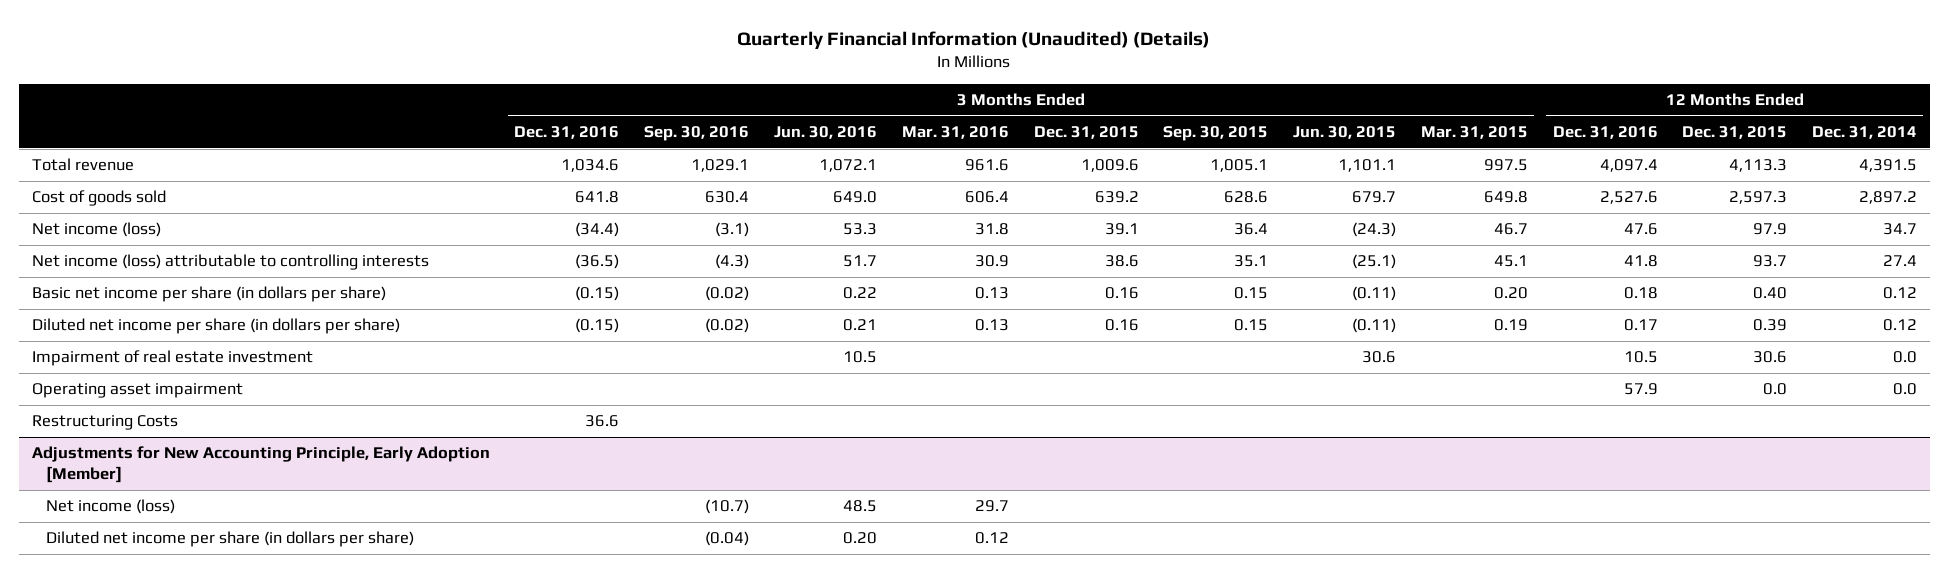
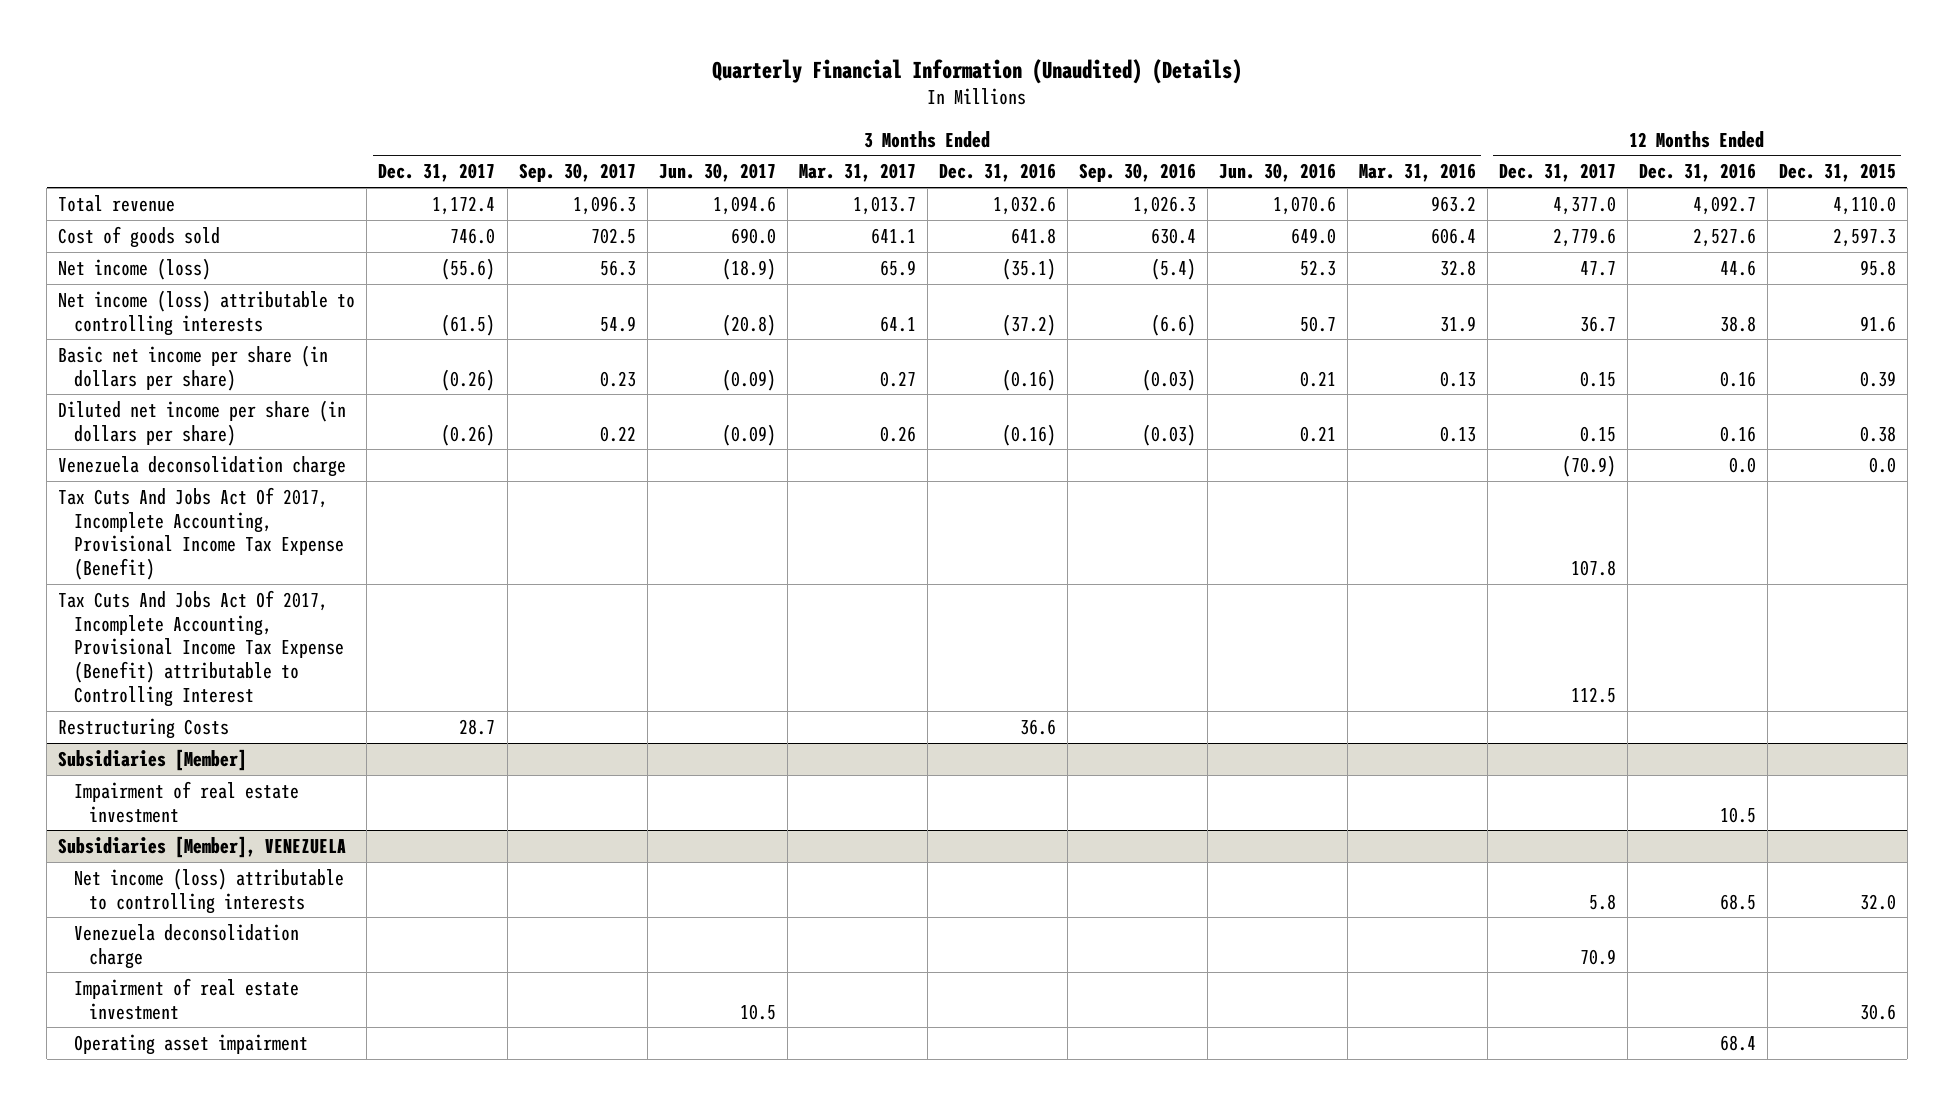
[1033,126,1139,140] Dec. 31, 2015 -> none
[1163,126,1269,142] Sep. 30, 2015 -> none
[1293,126,1397,140] Jun. 30, 2015 -> none
[1420,126,1528,140] Mar. 31, 2015 -> none
[1812,126,1918,140] Dec. 31, 2014 -> none
none -> [378,163,496,183] Dec. 31, 2017
none -> [518,163,636,183] Sep. 30, 2017
none -> [658,163,776,183] Jun. 30, 2017
none -> [798,163,916,183] Mar. 31, 2017
none -> [1498,163,1616,183] Dec. 31, 2017
[561,159,620,173] 1,034.6 -> [992,195,1056,215] 1,032.6
[691,159,750,173] 1,029.1 -> [1132,195,1196,215] 1,026.3
[819,159,878,173] 1,072.1 -> [1272,195,1336,215] 1,070.6
[964,159,1009,172] 961.6 -> [1430,195,1476,212] 963.2
[1599,159,1658,173] 4,097.4 -> [1692,195,1756,215] 4,092.7
[1729,159,1788,173] 4,113.3 -> [1832,195,1896,215] 4,110.0
[31,350,313,367] Impairment of real estate investment -> none
[31,383,243,399] Operating asset impairment -> none
[575,222,620,238] (34.4) -> [1001,257,1056,280] (35.1)
[715,222,750,238] (3.1) -> [1150,257,1196,280] (5.4)
[843,223,878,236] 53.3 -> [1299,259,1336,276] 52.3
[974,223,1009,236] 31.8 -> [1439,259,1476,276] 32.8
[1623,223,1658,236] 47.6 -> [1719,259,1756,276] 44.6
[1753,223,1788,236] 97.9 -> [1859,259,1896,276] 95.8
[575,254,620,270] (36.5) -> [1001,313,1056,336] (37.2)
[715,254,750,270] (4.3) -> [1150,313,1196,336] (6.6)
[843,255,878,268] 51.7 -> [1299,315,1336,332] 50.7
[974,255,1009,268] 30.9 -> [1439,315,1476,332] 31.9
[1623,255,1658,268] 41.8 -> [1719,315,1756,332] 38.8
[1753,255,1788,268] 93.7 -> [1859,315,1896,332] 91.6
[575,286,620,302] (0.15) -> [1001,368,1056,391] (0.16)
[705,286,750,302] (0.02) -> [1141,368,1196,391] (0.03)
[843,287,878,300] 0.22 -> [1299,370,1336,387] 0.21
[1623,287,1658,300] 0.18 -> [1719,370,1756,387] 0.16
[1753,287,1788,300] 0.40 -> [1859,370,1896,387] 0.39
[575,318,620,334] (0.15) -> [1001,423,1056,446] (0.16)
[705,318,750,334] (0.02) -> [1141,423,1196,446] (0.03)
[1623,319,1658,332] 0.17 -> [1719,425,1756,442] 0.16
[1753,319,1788,332] 0.39 -> [1859,425,1896,442] 0.38
none -> [58,455,347,477] Venezuela deconsolidation charge
none -> [58,486,344,581] Tax Cuts And Jobs Act Of 2017, Incomplete Accounting, Provisional Income Tax Expense (Benefit)
none -> [58,589,344,708] Tax Cuts And Jobs Act Of 2017, Incomplete Accounting, Provisional Income Tax Expense (Benefit) attributable to Controlling Interest
[31,446,490,484] Adjustments for New Accounting Principle, Early Adoption [Member] -> none
[46,499,176,515] Net income (loss) -> none
[46,531,415,548] Diluted net income per share (in dollars per share) -> none
none -> [58,748,248,771] Subsidiaries [Member]
none -> [73,780,299,823] Impairment of real estate investment
none -> [58,835,347,858] Subsidiaries [Member], VENEZUELA
none -> [73,867,344,914] Net income (loss) attributable to controlling interests
none -> [73,923,299,969] Venezuela deconsolidation charge
none -> [73,977,299,1020] Impairment of real estate investment
none -> [73,1033,308,1055] Operating asset impairment

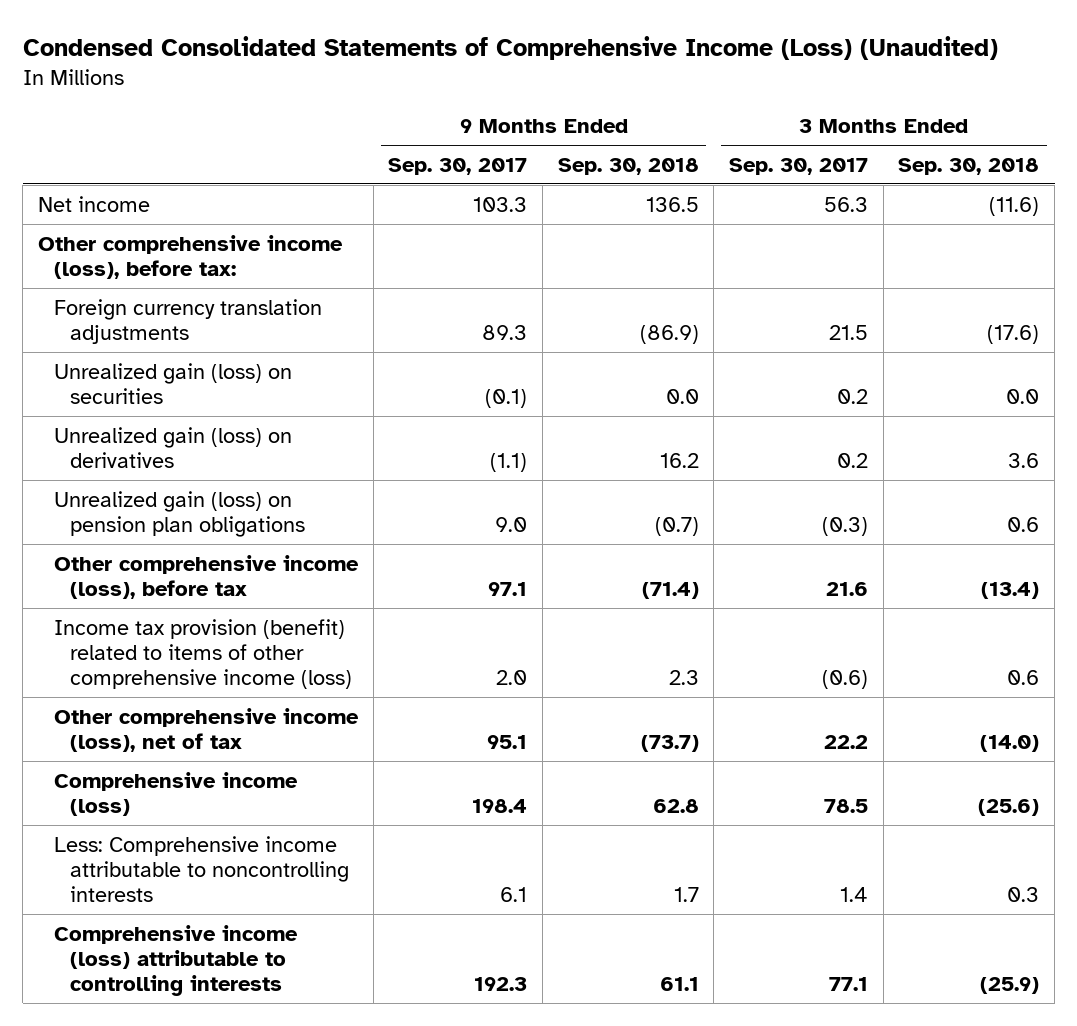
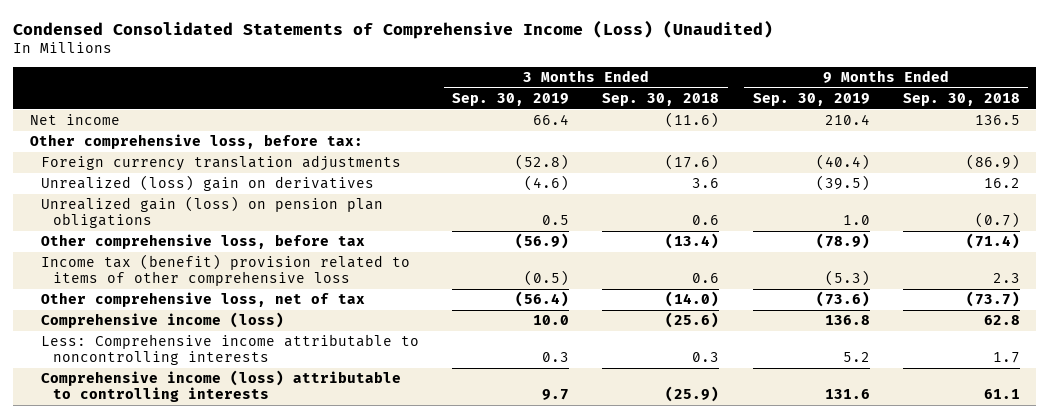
[388,157,528,175] Sep. 30, 2017 -> none
[729,157,869,175] Sep. 30, 2017 -> none
none -> [452,93,570,107] Sep. 30, 2019
none -> [752,93,870,107] Sep. 30, 2019
[37,234,343,279] Other comprehensive income (loss), before tax: -> [29,134,363,150] Other comprehensive loss, before tax:
[54,362,293,404] Unrealized gain (loss) on securities -> none
[54,426,293,468] Unrealized gain (loss) on derivatives -> [41,175,375,192] Unrealized (loss) gain on derivatives
[54,554,360,599] Other comprehensive income (loss), before tax -> [41,234,366,250] Other comprehensive loss, before tax
[54,618,353,689] Income tax provision (benefit) related to items of other comprehensive income (loss) -> [41,254,411,287] Income tax (benefit) provision related to items of other comprehensive loss
[54,707,360,752] Other comprehensive income (loss), net of tax -> [41,292,366,308] Other comprehensive loss, net of tax

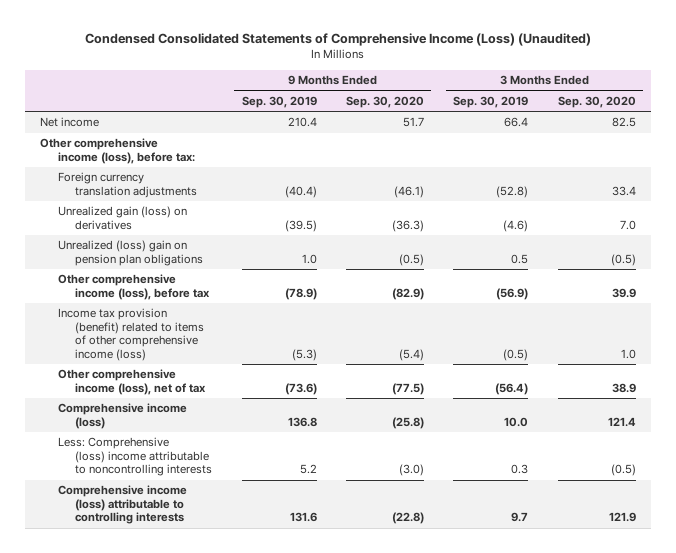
[602,93,720,107] Sep. 30, 2018 -> none
[902,93,1020,107] Sep. 30, 2018 -> none
none -> [346,96,425,109] Sep. 30, 2020
none -> [557,96,636,109] Sep. 30, 2020
[29,134,363,150] Other comprehensive loss, before tax: -> [39,138,195,164] Other comprehensive income (loss), before tax:
[41,175,375,192] Unrealized (loss) gain on derivatives -> [57,206,187,230] Unrealized gain (loss) on derivatives
[41,196,384,229] Unrealized gain (loss) on pension plan obligations -> [57,240,204,266] Unrealized (loss) gain on pension plan obligations
[41,234,366,250] Other comprehensive loss, before tax -> [57,274,211,300] Other comprehensive income (loss), before tax
[41,254,411,287] Income tax (benefit) provision related to items of other comprehensive loss -> [57,308,205,361] Income tax provision (benefit) related to items of other comprehensive income (loss)
[41,292,366,308] Other comprehensive loss, net of tax -> [57,369,207,395] Other comprehensive income (loss), net of tax
[41,334,420,366] Less: Comprehensive income attributable to noncontrolling interests -> [57,437,213,477] Less: Comprehensive (loss) income attributable to noncontrolling interests

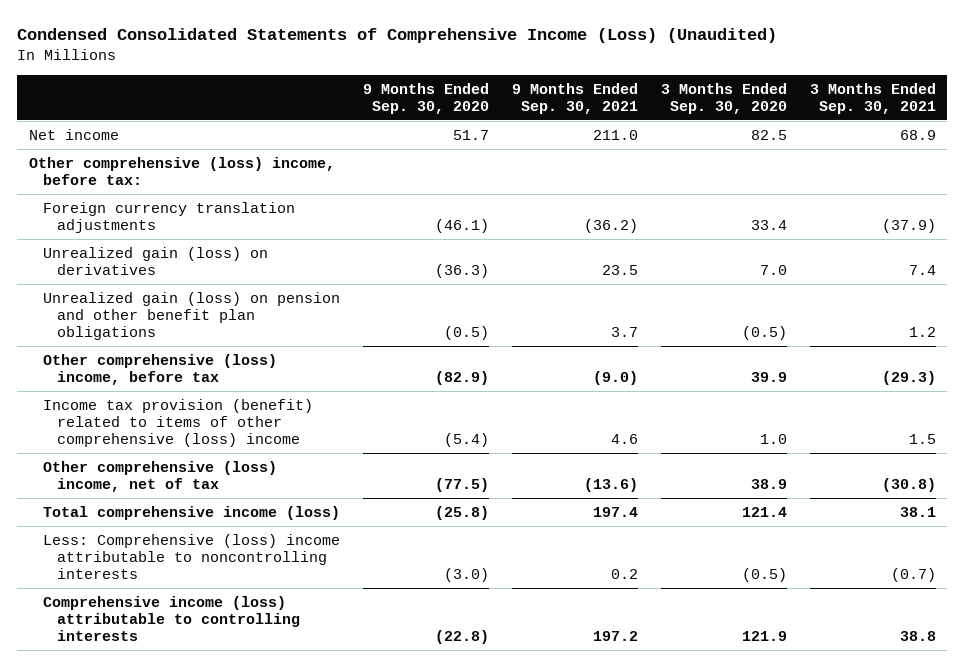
[241,96,317,109] Sep. 30, 2019 -> none
[453,96,529,109] Sep. 30, 2019 -> none
none -> [511,82,638,114] 9 Months Ended Sep. 30, 2021
none -> [809,82,936,114] 3 Months Ended Sep. 30, 2021
[39,138,195,164] Other comprehensive income (loss), before tax: -> [28,156,335,185] Other comprehensive (loss) income, before tax:
[57,240,204,266] Unrealized (loss) gain on pension plan obligations -> [42,291,340,341] Unrealized gain (loss) on pension and other benefit plan obligations
[57,274,211,300] Other comprehensive income (loss), before tax -> [42,353,277,385] Other comprehensive (loss) income, before tax
[57,308,205,361] Income tax provision (benefit) related to items of other comprehensive income (loss) -> [42,398,313,448] Income tax provision (benefit) related to items of other comprehensive (loss) income
[57,369,207,395] Other comprehensive income (loss), net of tax -> [42,460,277,492] Other comprehensive (loss) income, net of tax
[57,403,187,429] Comprehensive income (loss) -> [42,505,340,520] Total comprehensive income (loss)

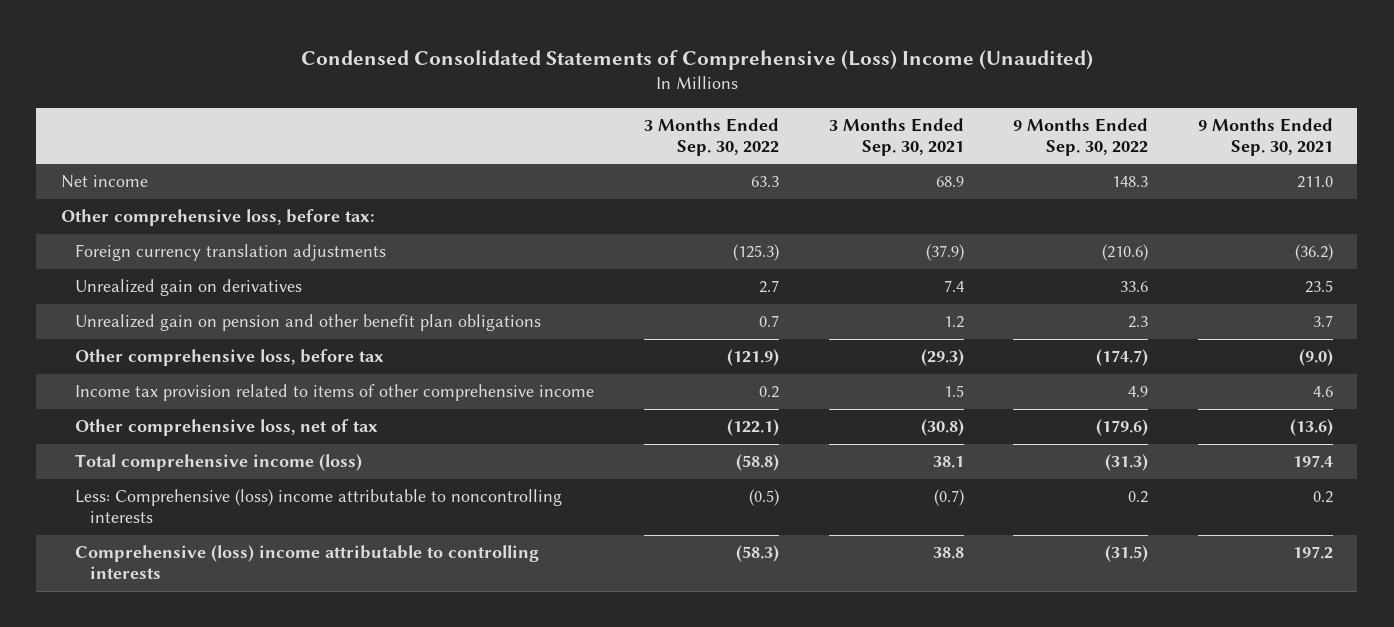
[17,28,778,44] Condensed Consolidated Statements of Comprehensive Income (Loss) (Unaudited) -> [300,49,1093,70] Condensed Consolidated Statements of Comprehensive (Loss) Income (Unaudited)
[362,82,489,114] 9 Months Ended Sep. 30, 2020 -> none
[660,82,787,114] 3 Months Ended Sep. 30, 2020 -> none
none -> [644,117,780,156] 3 Months Ended Sep. 30, 2022
none -> [1013,117,1149,156] 9 Months Ended Sep. 30, 2022
[28,156,335,185] Other comprehensive (loss) income, before tax: -> [61,209,376,227] Other comprehensive loss, before tax:
[42,246,268,275] Unrealized gain (loss) on derivatives -> [75,279,303,297] Unrealized gain on derivatives
[42,291,340,341] Unrealized gain (loss) on pension and other benefit plan obligations -> [75,314,542,332] Unrealized gain on pension and other benefit plan obligations
[42,353,277,385] Other comprehensive (loss) income, before tax -> [75,349,385,367] Other comprehensive loss, before tax
[42,398,313,448] Income tax provision (benefit) related to items of other comprehensive (loss) income -> [75,384,595,402] Income tax provision related to items of other comprehensive income
[42,460,277,492] Other comprehensive (loss) income, net of tax -> [75,419,379,437] Other comprehensive loss, net of tax
[42,595,300,642] Comprehensive income (loss) attributable to controlling interests -> [75,545,540,580] Comprehensive (loss) income attributable to controlling interests

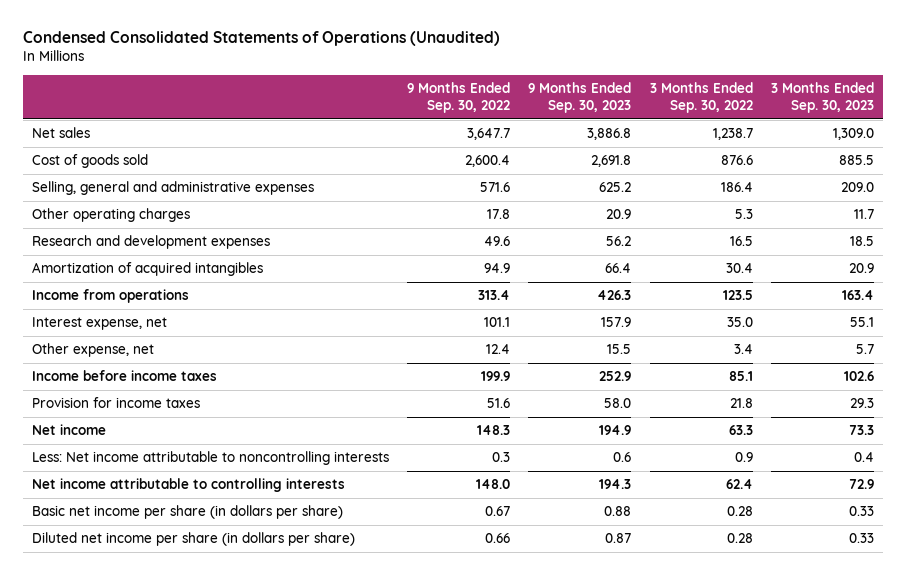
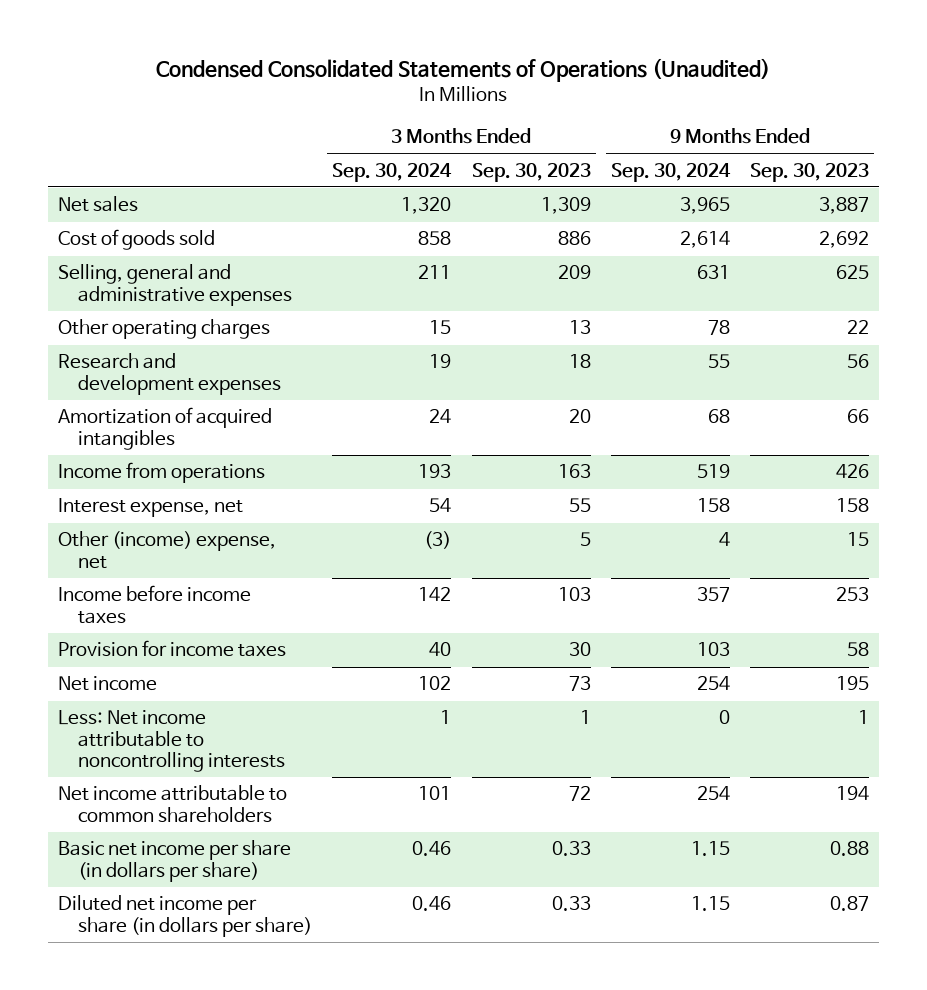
[407,81,511,113] 9 Months Ended Sep. 30, 2022 -> none
[649,81,753,113] 3 Months Ended Sep. 30, 2022 -> none
none -> [332,162,453,182] Sep. 30, 2024
none -> [610,162,731,182] Sep. 30, 2024
[587,128,632,141] 3,886.8 -> [819,197,870,215] 3,887
[833,128,875,141] 1,309.0 -> [540,197,591,215] 1,309
[591,155,632,168] 2,691.8 -> [819,231,870,249] 2,692
[839,155,875,166] 885.5 -> [557,231,591,246] 886
[599,182,632,193] 625.2 -> [836,265,870,280] 625
[841,182,875,193] 209.0 -> [557,265,591,280] 209
[606,209,632,220] 20.9 -> [847,320,870,335] 22
[854,209,875,220] 11.7 -> [568,320,591,335] 13
[606,236,632,247] 56.2 -> [847,354,870,369] 56
[850,236,875,247] 18.5 -> [568,354,591,369] 18
[605,263,632,274] 66.4 -> [847,409,870,424] 66
[849,263,875,274] 20.9 -> [568,409,591,424] 20
[597,290,632,301] 426.3 -> [836,464,870,479] 426
[842,290,875,301] 163.4 -> [557,464,591,479] 163
[601,317,632,328] 157.9 -> [836,498,870,513] 158
[850,317,875,328] 55.1 -> [568,498,591,513] 55
[31,343,154,358] Other expense, net -> [57,531,276,569] Other (income) expense, net
[607,344,632,355] 15.5 -> [847,532,870,547] 15
[856,344,875,355] 5.7 -> [579,532,591,547] 5
[599,371,632,382] 252.9 -> [836,587,870,602] 253
[844,371,875,382] 102.6 -> [557,587,591,602] 103
[604,398,632,409] 58.0 -> [847,642,870,657] 58
[850,398,875,409] 29.3 -> [568,642,591,657] 30
[599,425,632,436] 194.9 -> [836,676,870,691] 195
[849,425,875,436] 73.3 -> [568,676,591,692] 73
[613,452,632,463] 0.6 -> [858,710,870,725] 1
[854,452,875,463] 0.4 -> [579,710,591,725] 1
[31,478,345,493] Net income attributable to controlling interests -> [57,785,287,823] Net income attributable to common shareholders
[599,479,632,490] 194.3 -> [836,786,870,801] 194
[849,479,875,490] 72.9 -> [568,786,591,802] 72

